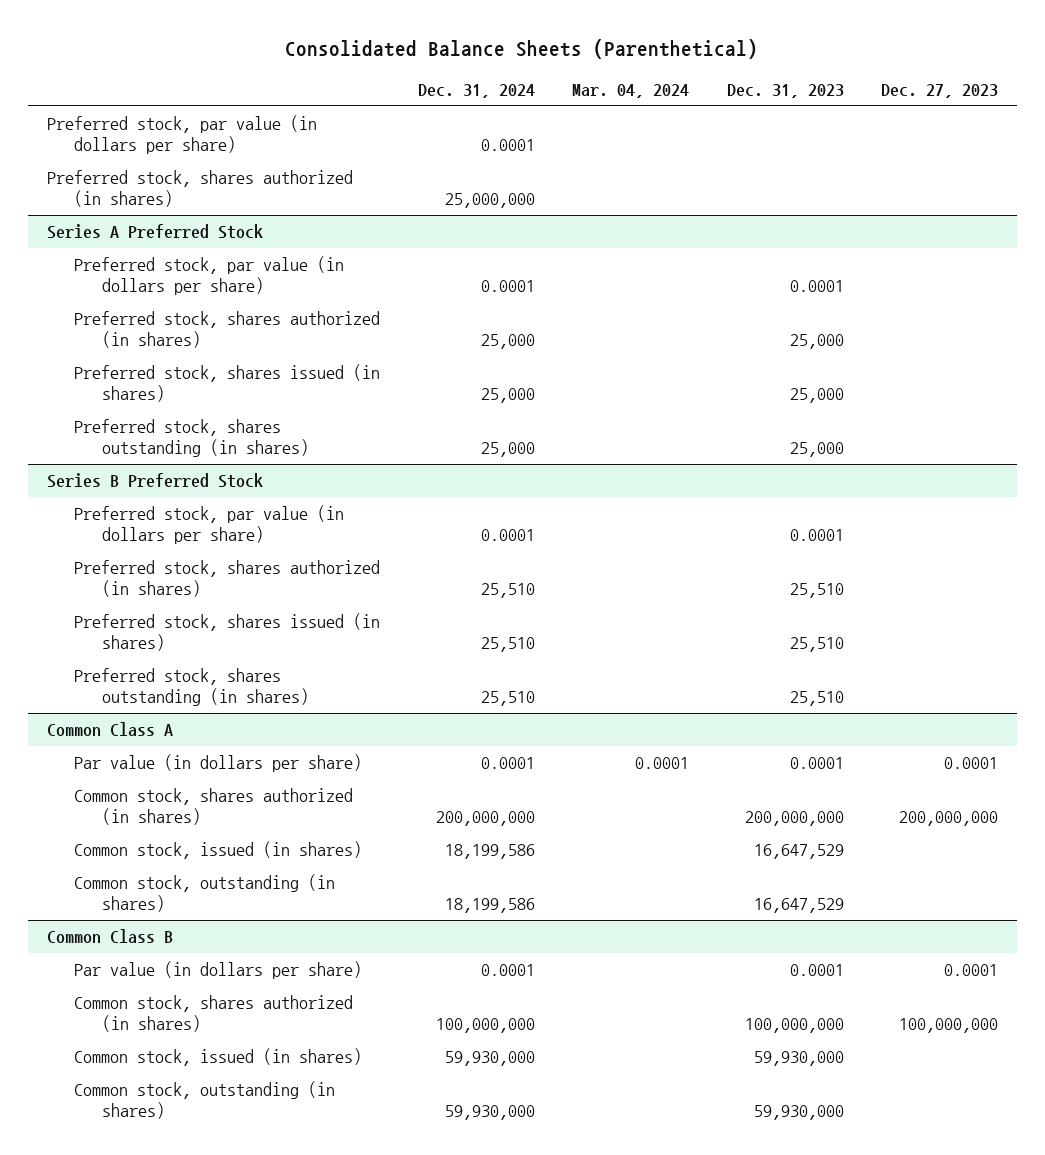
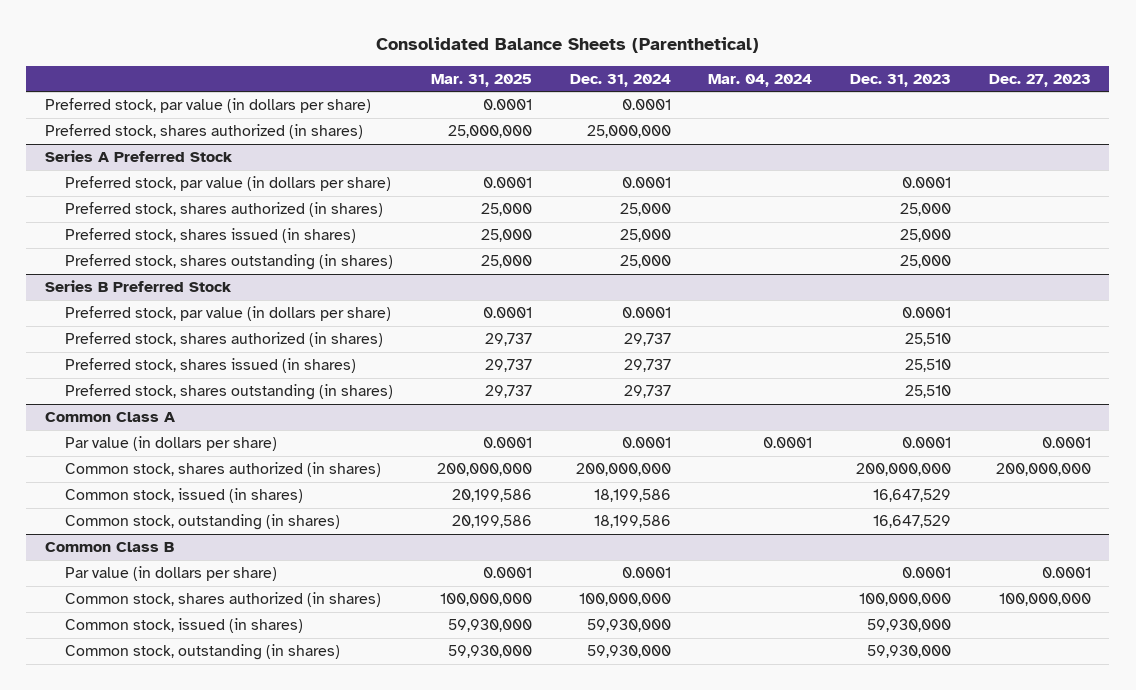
none -> [430,73,532,87] Mar. 31, 2025
[480,582,535,598] 25,510 -> [623,333,671,347] 29,737
[480,636,535,652] 25,510 -> [623,359,671,373] 29,737
[480,690,535,706] 25,510 -> [623,385,671,399] 29,737

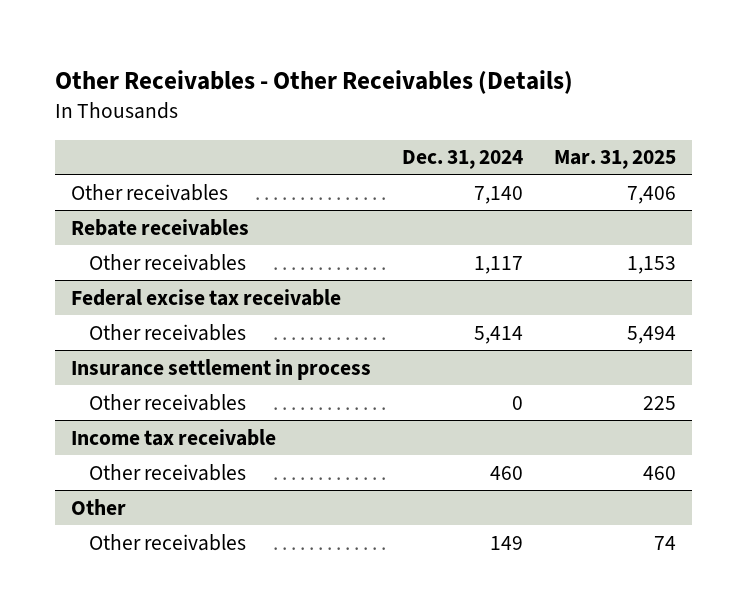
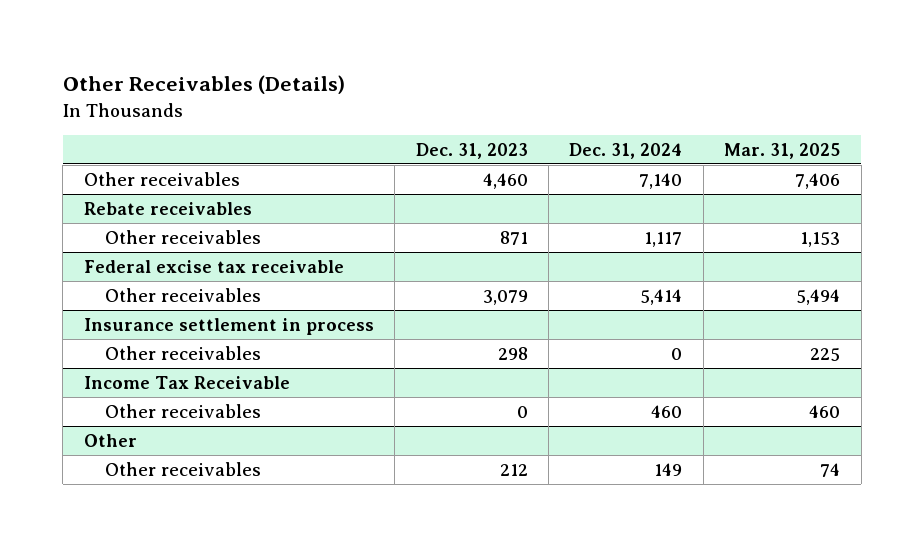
[54,69,573,94] Other Receivables - Other Receivables (Details) -> [62,75,345,95] Other Receivables (Details)
none -> [415,142,528,159] Dec. 31, 2023
[70,428,276,446] Income tax receivable -> [83,375,290,389] Income Tax Receivable

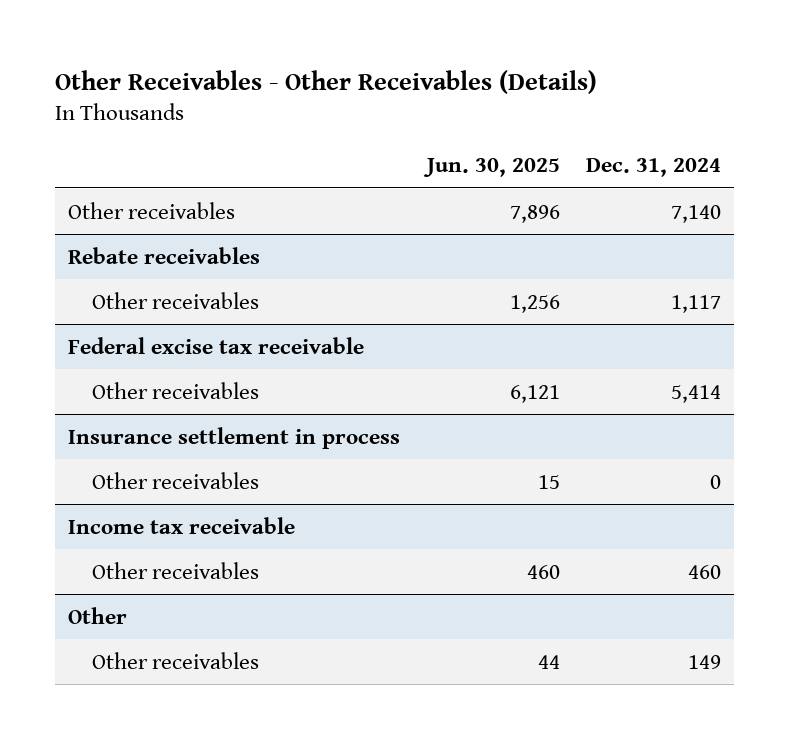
[62,75,345,95] Other Receivables (Details) -> [54,69,597,94] Other Receivables - Other Receivables (Details)
[415,142,528,159] Dec. 31, 2023 -> none
[724,142,841,159] Mar. 31, 2025 -> none
none -> [422,157,560,177] Jun. 30, 2025
[83,375,290,389] Income Tax Receivable -> [68,516,296,534] Income tax receivable

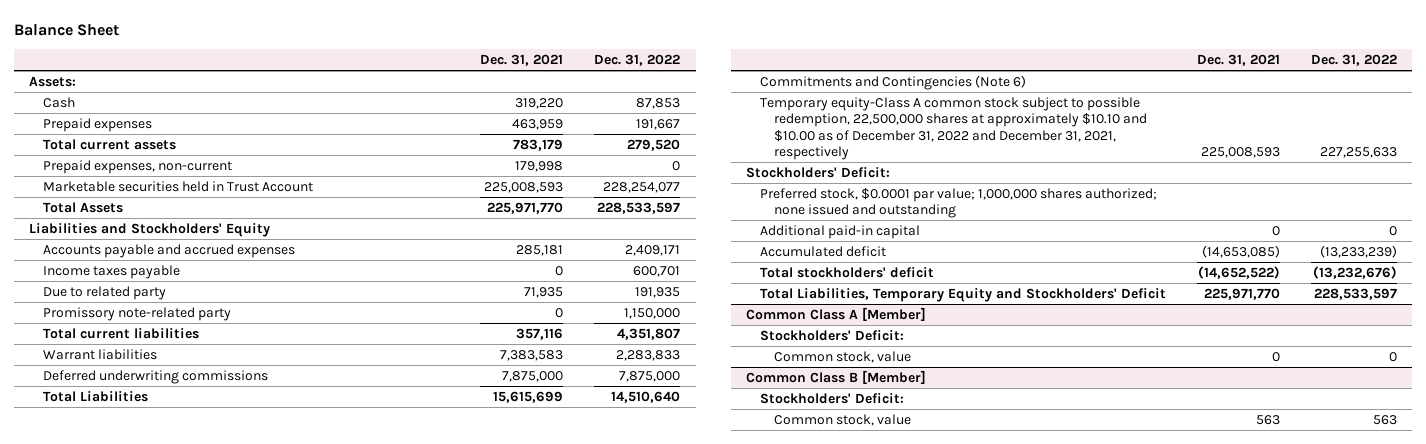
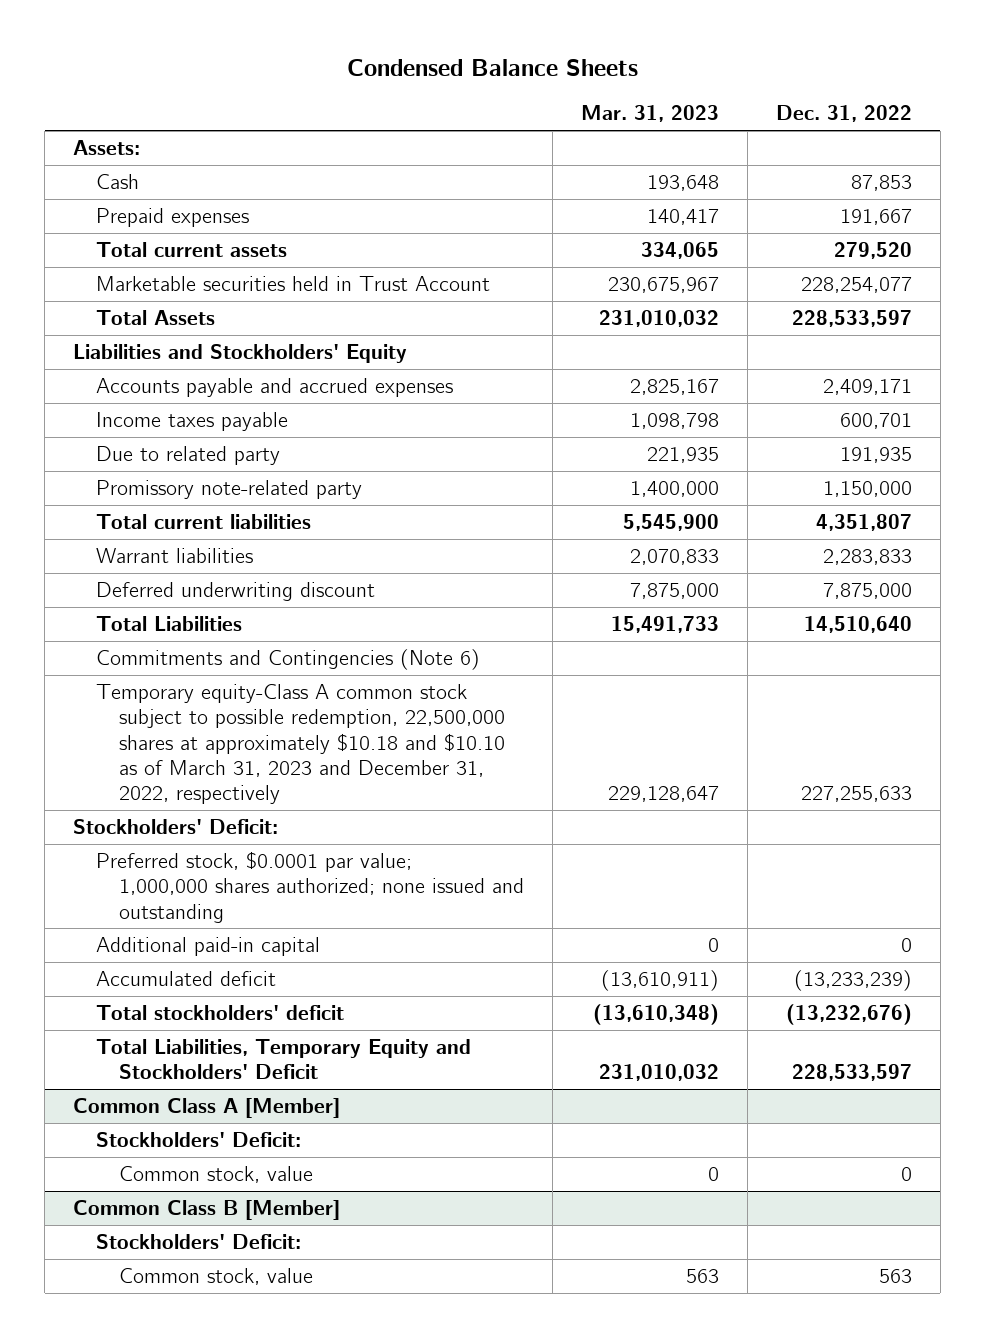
[13,24,119,37] Balance Sheet -> [346,59,638,77] Condensed Balance Sheets
[480,54,564,67] Dec. 31, 2021 -> none
none -> [580,105,719,123] Mar. 31, 2023
[43,159,233,174] Prepaid expenses, non-current -> none
[43,369,269,384] Deferred underwriting commissions -> [96,581,376,601] Deferred underwriting discount
[760,96,1148,160] Temporary equity-Class A common stock subject to possible redemption, 22,500,000 shares at approximately $10.10 and $10.00 as of December 31, 2022 and December 31, 2021, respectively -> [96,683,505,805] Temporary equity-Class A common stock subject to possible redemption, 22,500,000 shares at approximately $10.18 and $10.10 as of March 31, 2023 and December 31, 2022, respectively

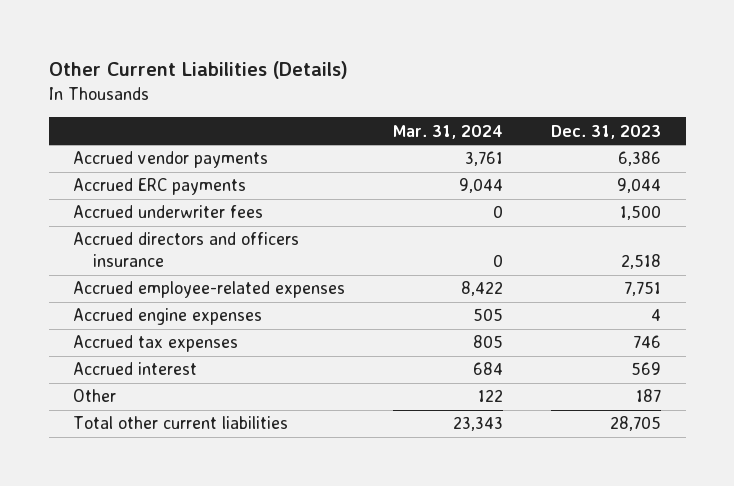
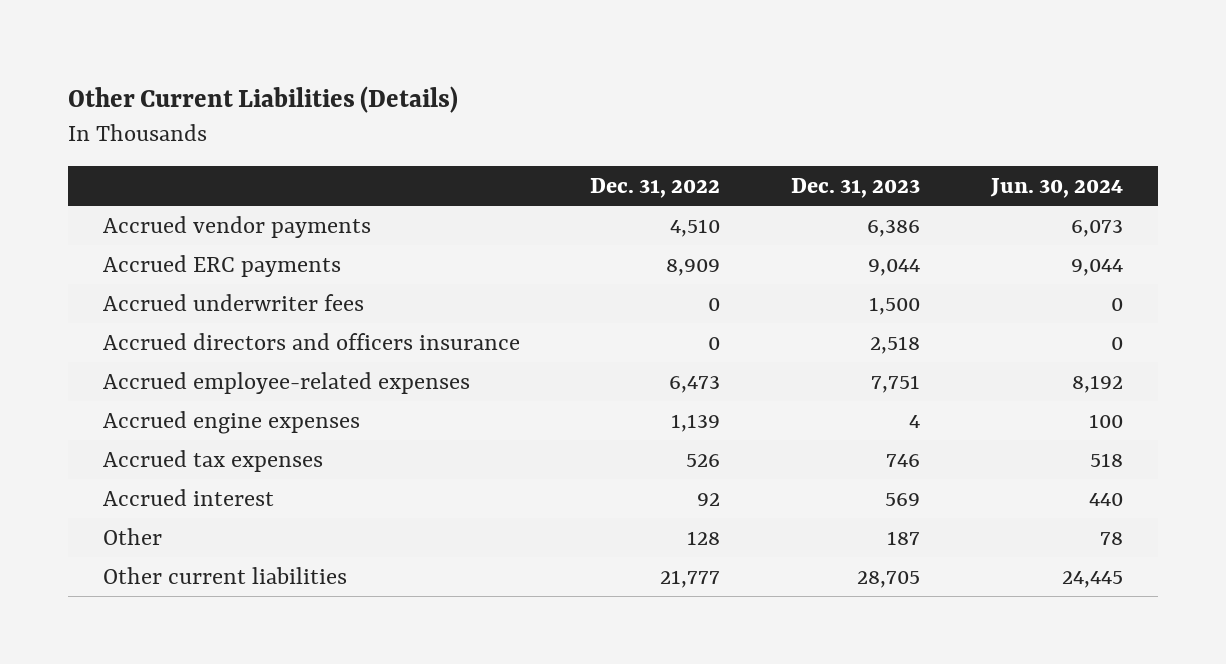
[393,124,504,139] Mar. 31, 2024 -> none
none -> [590,177,721,198] Dec. 31, 2022
none -> [989,177,1123,198] Jun. 30, 2024
[72,416,288,430] Total other current liabilities -> [102,566,347,584] Other current liabilities

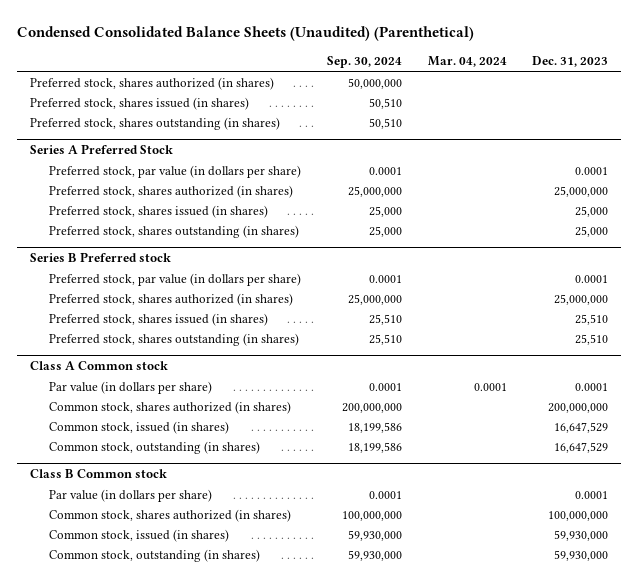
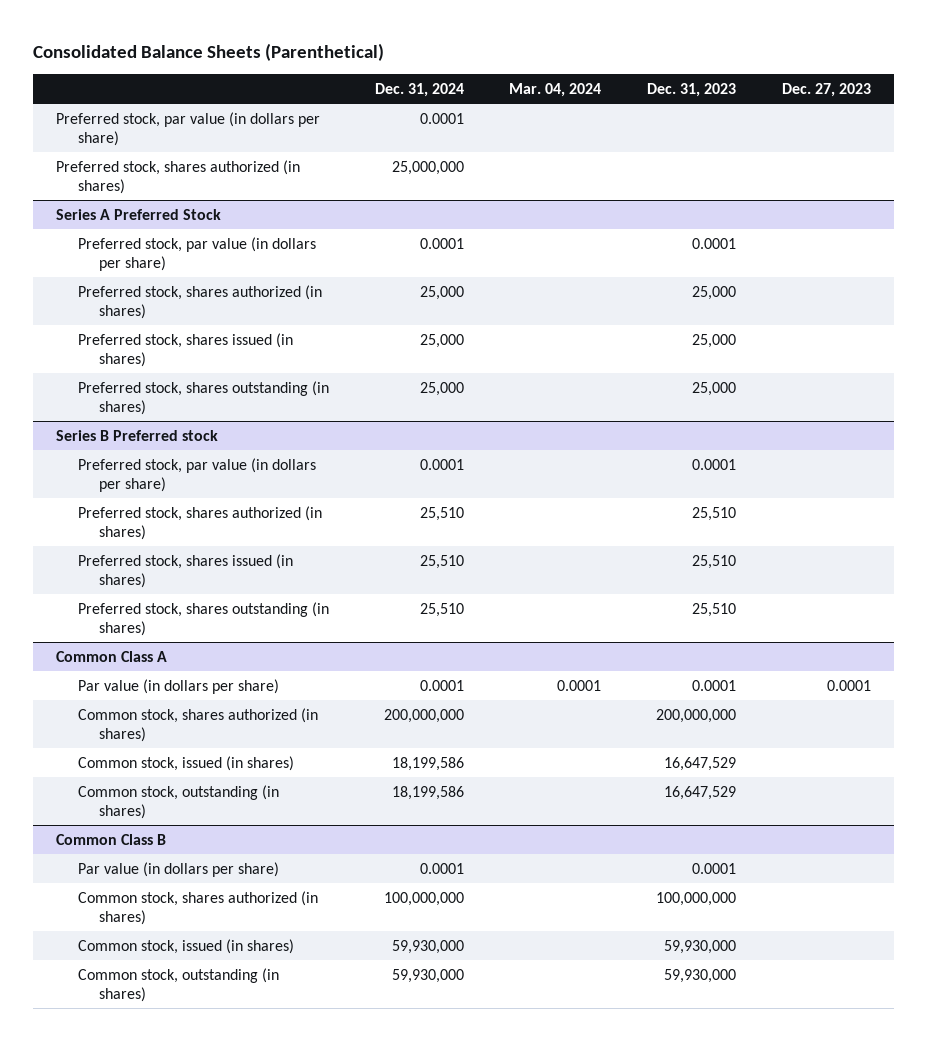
[17,26,475,42] Condensed Consolidated Balance Sheets (Unaudited) (Parenthetical) -> [32,43,384,62] Consolidated Balance Sheets (Parenthetical)
[326,56,402,69] Sep. 30, 2024 -> none
none -> [374,82,464,97] Dec. 31, 2024
none -> [782,82,872,97] Dec. 27, 2023
none -> [55,111,320,147] Preferred stock, par value (in dollars per share)
[29,96,249,110] Preferred stock, shares issued (in shares) -> none
[29,116,280,130] Preferred stock, shares outstanding (in shares) -> none
[554,185,609,197] 25,000,000 -> [692,285,737,300] 25,000
[554,293,609,305] 25,000,000 -> [692,506,737,521] 25,510
[29,361,168,371] Class A Common stock -> [55,650,167,662] Common Class A
[29,469,167,479] Class B Common stock -> [55,833,166,845] Common Class B

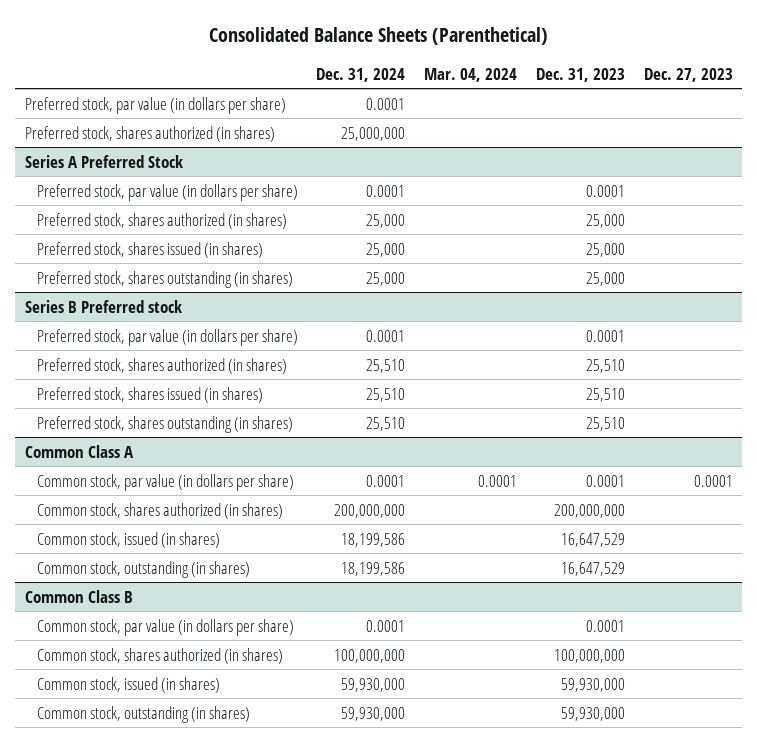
[77,678,279,694] Par value (in dollars per share) -> [36,473,294,491] Common stock, par value (in dollars per share)
[77,861,279,877] Par value (in dollars per share) -> [36,618,294,636] Common stock, par value (in dollars per share)

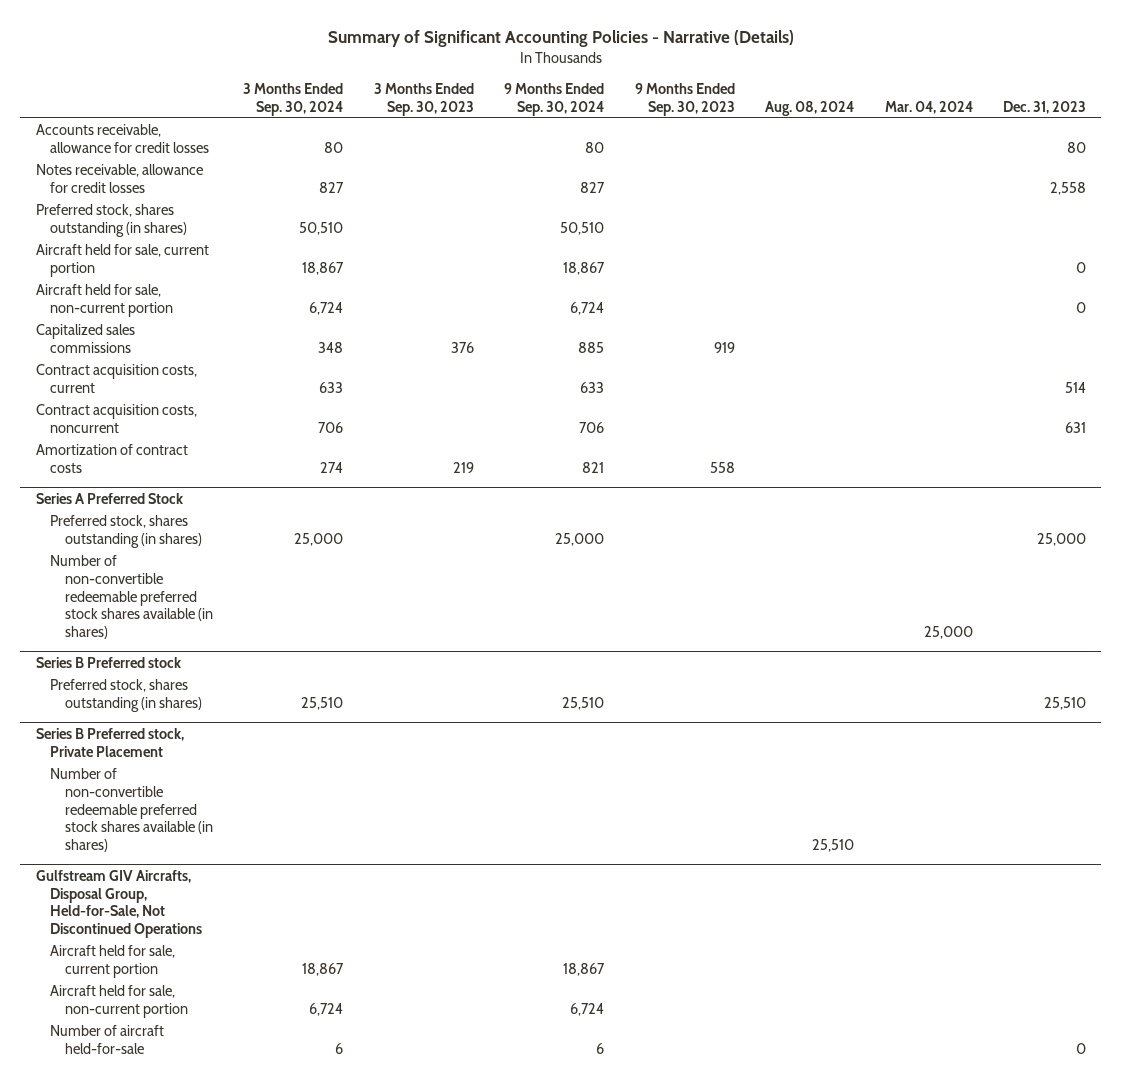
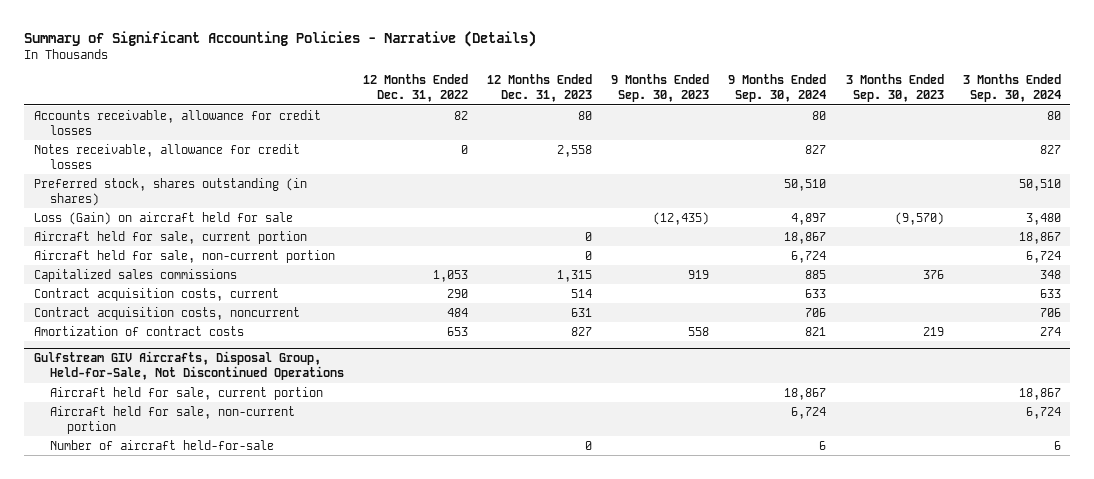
[765,100,855,116] Aug. 08, 2024 -> none
[884,100,973,114] Mar. 04, 2024 -> none
[1003,100,1087,114] Dec. 31, 2023 -> none
none -> [363,74,469,103] 12 Months Ended Dec. 31, 2022
none -> [487,74,593,103] 12 Months Ended Dec. 31, 2023
none -> [33,211,293,225] Loss (Gain) on aircraft held for sale
[35,493,183,505] Series A Preferred Stock -> none
[50,515,202,548] Preferred stock, shares outstanding (in shares) -> none
[50,555,213,639] Number of non-convertible redeemable preferred stock shares available (in shares) -> none
[35,657,181,669] Series B Preferred stock -> none
[50,679,202,712] Preferred stock, shares outstanding (in shares) -> none
[35,728,184,757] Series B Preferred stock, Private Placement -> none
[50,768,213,852] Number of non-convertible redeemable preferred stock shares available (in shares) -> none

